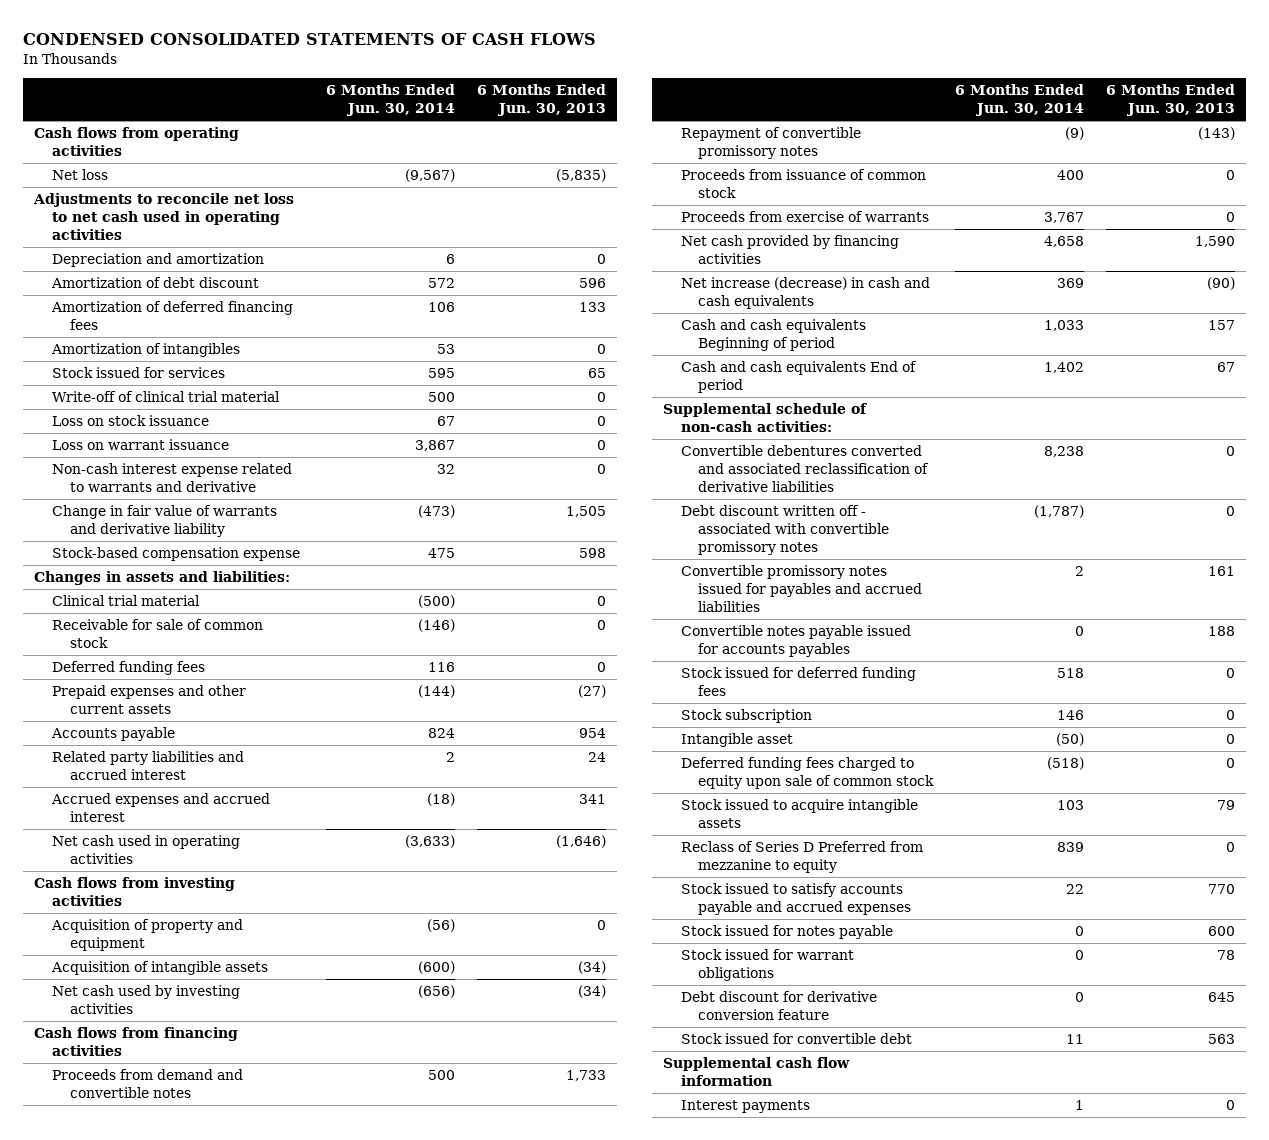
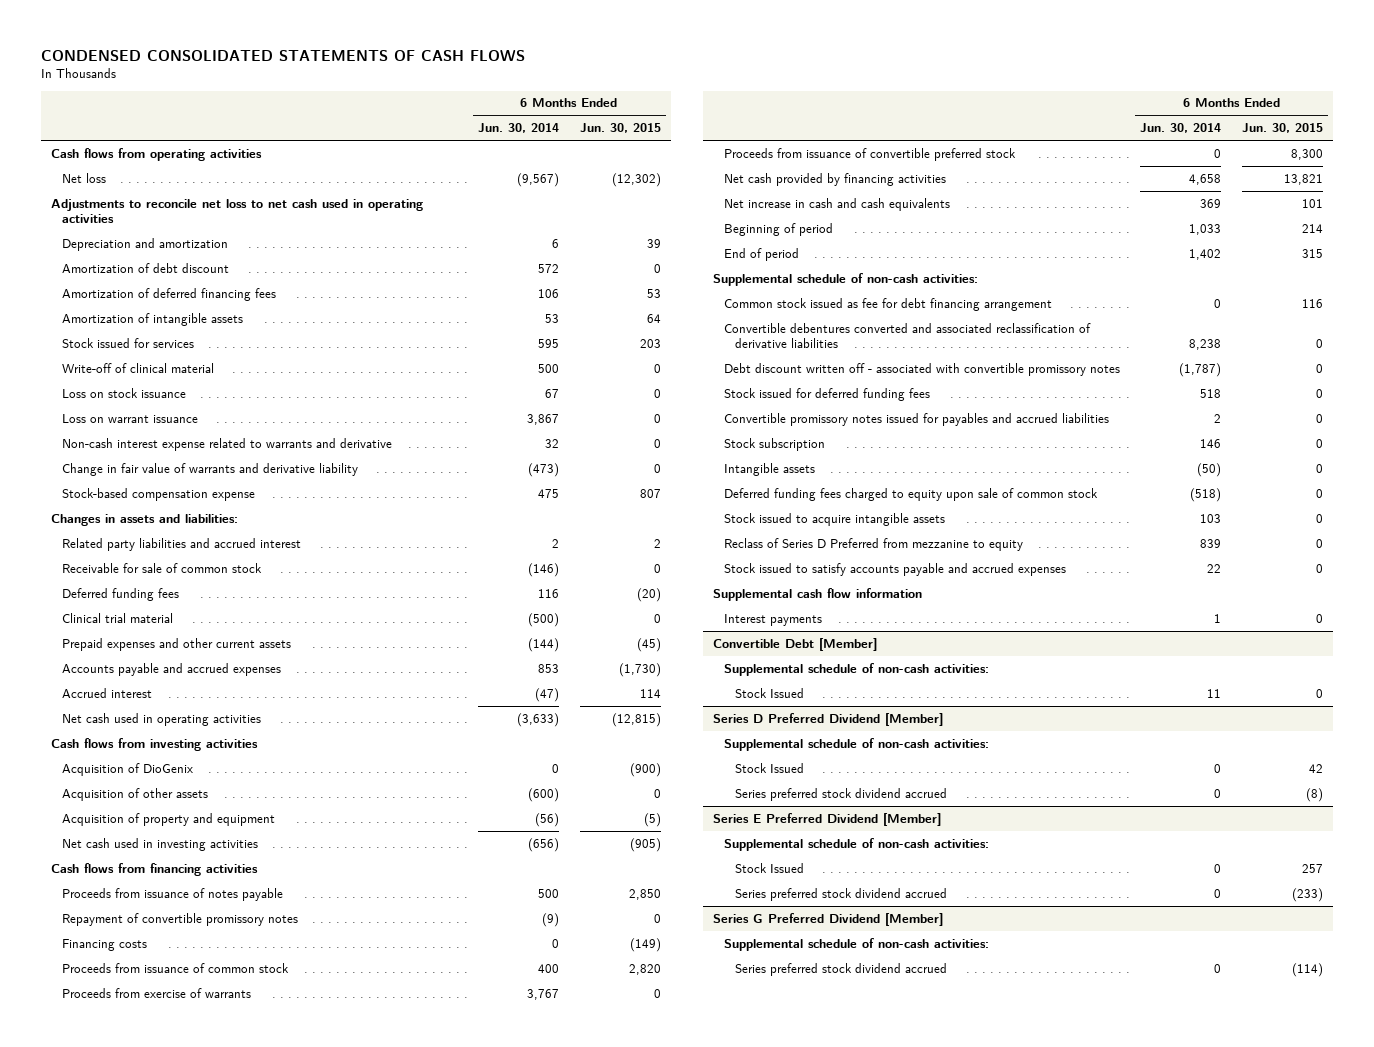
[477,84,607,117] 6 Months Ended Jun. 30, 2013 -> none
none -> [579,123,661,134] Jun. 30, 2015
[50,343,240,358] Amortization of intangibles -> [61,312,243,326] Amortization of intangible assets
[51,391,280,403] Write-off of clinical trial material -> [61,362,214,373] Write-off of clinical material
[51,751,244,780] Related party liabilities and accrued interest -> [61,537,301,551] Related party liabilities and accrued interest
[51,595,200,607] Clinical trial material -> [61,612,173,623] Clinical trial material
[50,727,175,742] Accounts payable -> [61,662,281,676] Accounts payable and accrued expenses
[428,728,456,739] 824 -> [538,663,560,673] 853
[50,793,270,822] Accrued expenses and accrued interest -> [61,687,152,698] Accrued interest
[427,793,456,807] (18) -> [535,687,560,702] (47)
none -> [61,762,193,776] Acquisition of DioGenix
none -> [61,787,208,801] Acquisition of other assets
[50,961,268,976] Acquisition of intangible assets -> none
[51,985,240,1014] Net cash used by investing activities -> [61,837,258,851] Net cash used in investing activities
[51,1069,243,1098] Proceeds from demand and convertible notes -> [61,887,283,901] Proceeds from issuance of notes payable
none -> [61,938,147,951] Financing costs
none -> [723,147,1016,161] Proceeds from issuance of convertible preferred stock
[680,277,930,309] Net increase (decrease) in cash and cash equivalents -> [723,197,950,211] Net increase in cash and cash equivalents
[680,319,866,351] Cash and cash equivalents Beginning of period -> [723,222,833,236] Beginning of period
[680,361,917,393] Cash and cash equivalents End of period -> [723,247,799,261] End of period
none -> [723,297,1052,311] Common stock issued as fee for debt financing arrangement
[680,625,911,657] Convertible notes payable issued for accounts payables -> none
[680,565,923,612] Convertible promissory notes issued for payables and accrued liabilities -> [723,412,1109,426] Convertible promissory notes issued for payables and accrued liabilities
[680,733,793,748] Intangible asset -> [723,462,815,476] Intangible assets
[680,925,893,940] Stock issued for notes payable -> none
[680,949,854,981] Stock issued for warrant obligations -> none
[680,991,877,1020] Debt discount for derivative conversion feature -> none
[680,1033,912,1045] Stock issued for convertible debt -> none
none -> [713,637,878,651] Convertible Debt [Member]
none -> [723,662,989,676] Supplemental schedule of non-cash activities:
none -> [734,687,804,698] Stock Issued
none -> [713,712,944,726] Series D Preferred Dividend [Member]
none -> [723,737,989,751] Supplemental schedule of non-cash activities:
none -> [734,762,804,773] Stock Issued
none -> [734,787,947,801] Series preferred stock dividend accrued
none -> [713,812,942,826] Series E Preferred Dividend [Member]
none -> [723,837,989,851] Supplemental schedule of non-cash activities:
none -> [734,862,804,873] Stock Issued
none -> [734,887,947,901] Series preferred stock dividend accrued
none -> [713,912,944,926] Series G Preferred Dividend [Member]
none -> [723,937,989,951] Supplemental schedule of non-cash activities:
none -> [734,962,947,976] Series preferred stock dividend accrued

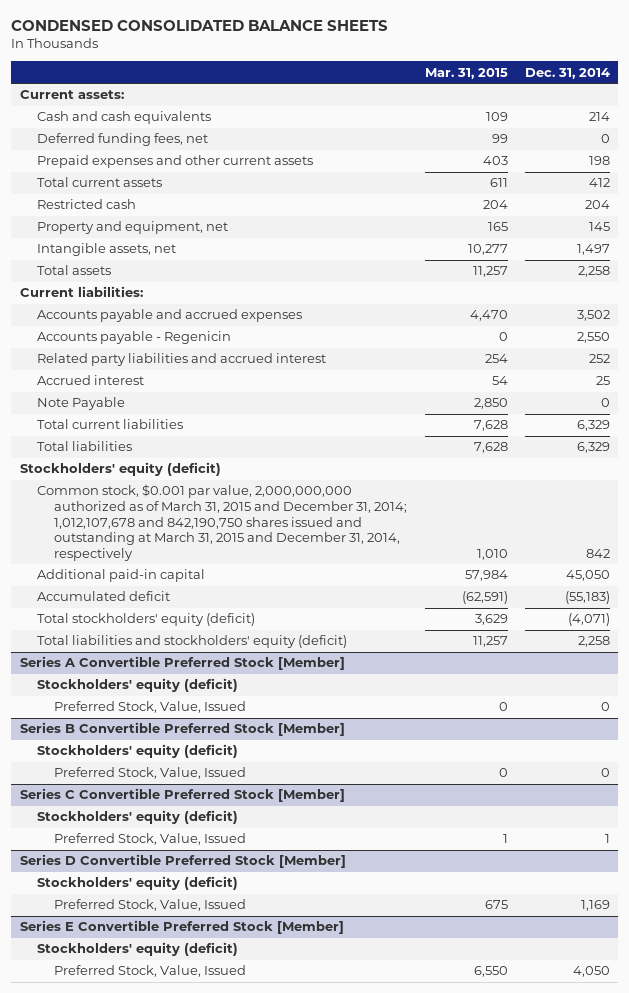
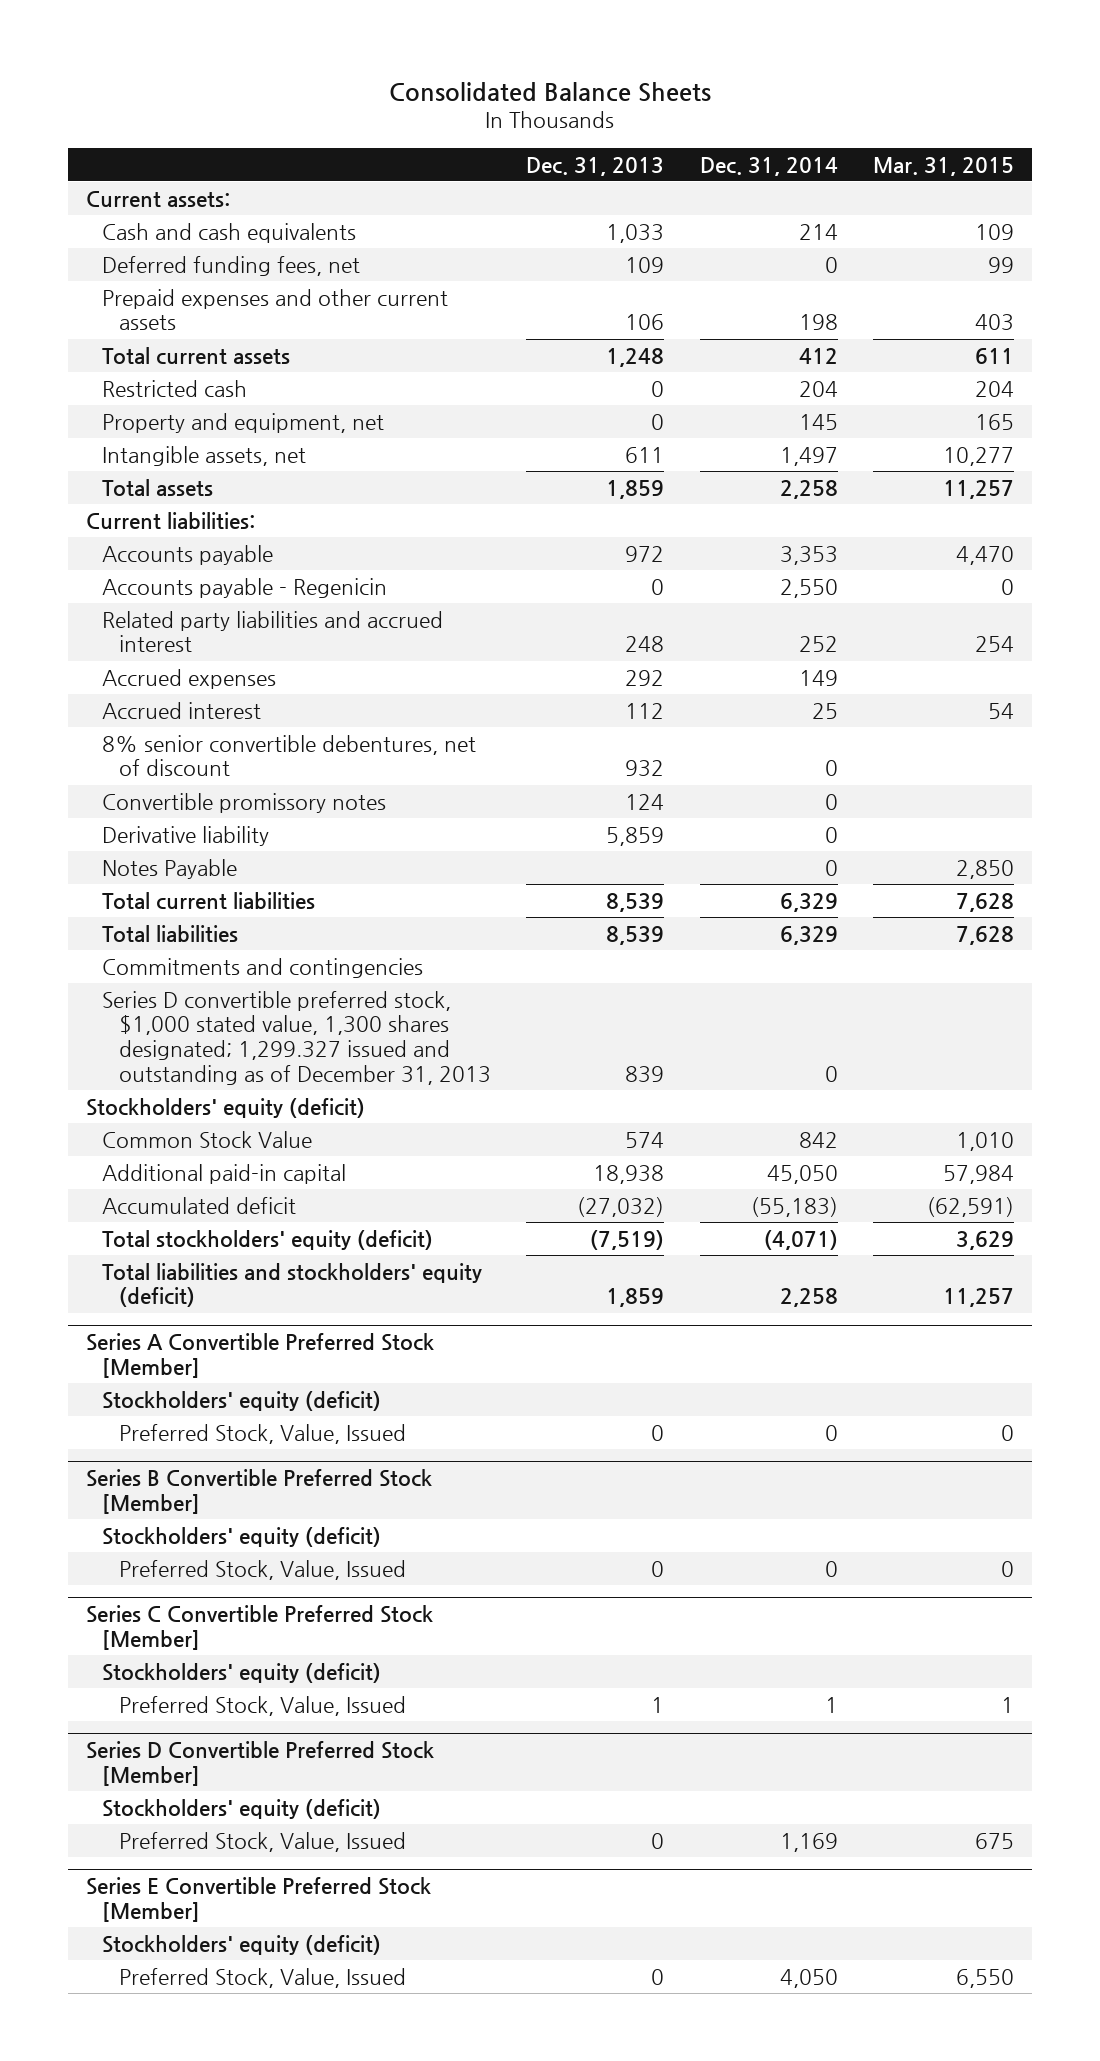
[10,19,388,31] CONDENSED CONSOLIDATED BALANCE SHEETS -> [388,81,711,102] Consolidated Balance Sheets
none -> [526,156,665,176] Dec. 31, 2013
[36,309,302,323] Accounts payable and accrued expenses -> none
none -> [102,544,274,565] Accounts payable
none -> [102,668,277,689] Accrued expenses
none -> [102,734,477,777] 8% senior convertible debentures, net of discount
none -> [102,792,387,813] Convertible promissory notes
none -> [102,825,270,846] Derivative liability
[36,397,125,411] Note Payable -> [102,858,238,879] Notes Payable
none -> [102,957,424,978] Commitments and contingencies
none -> [102,990,491,1085] Series D convertible preferred stock, $1,000 stated value, 1,300 shares designated; 1,299.327 issued and outstanding as of December 31, 2013
[36,484,408,561] Common stock, $0.001 par value, 2,000,000,000 authorized as of March 31, 2015 and December 31, 2014; 1,012,107,678 and 842,190,750 shares issued and outstanding at March 31, 2015 and December 31, 2014, respectively -> [102,1130,313,1148] Common Stock Value

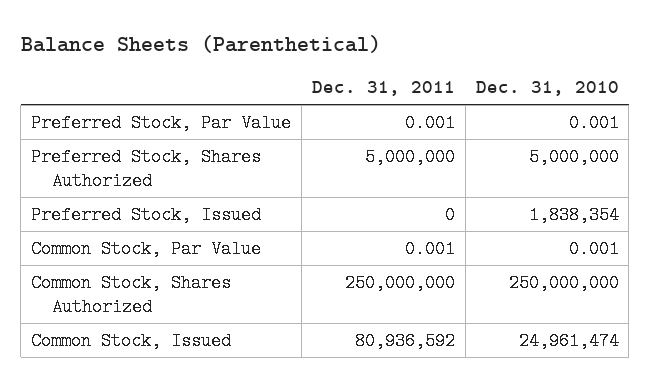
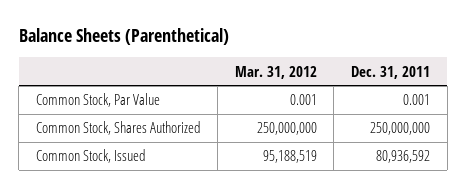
[475,81,619,97] Dec. 31, 2010 -> none
none -> [234,65,317,79] Mar. 31, 2012
[31,113,292,132] Preferred Stock, Par Value -> none
[31,147,262,191] Preferred Stock, Shares Authorized -> none
[31,205,262,224] Preferred Stock, Issued -> none

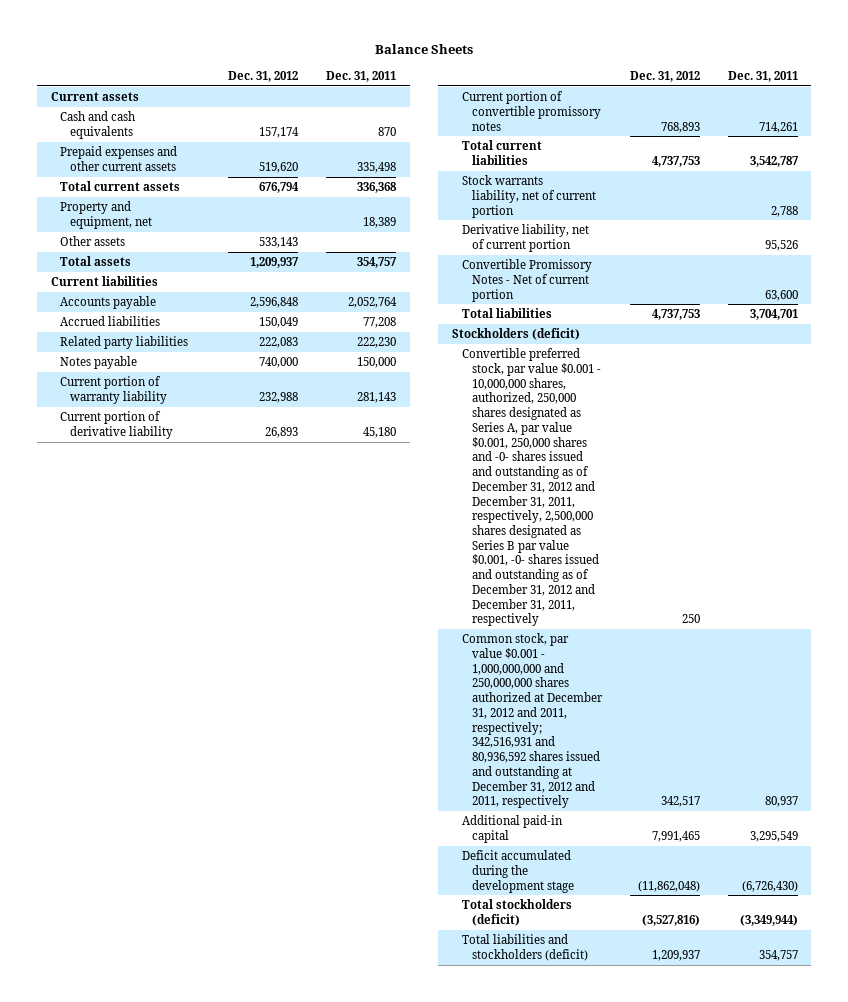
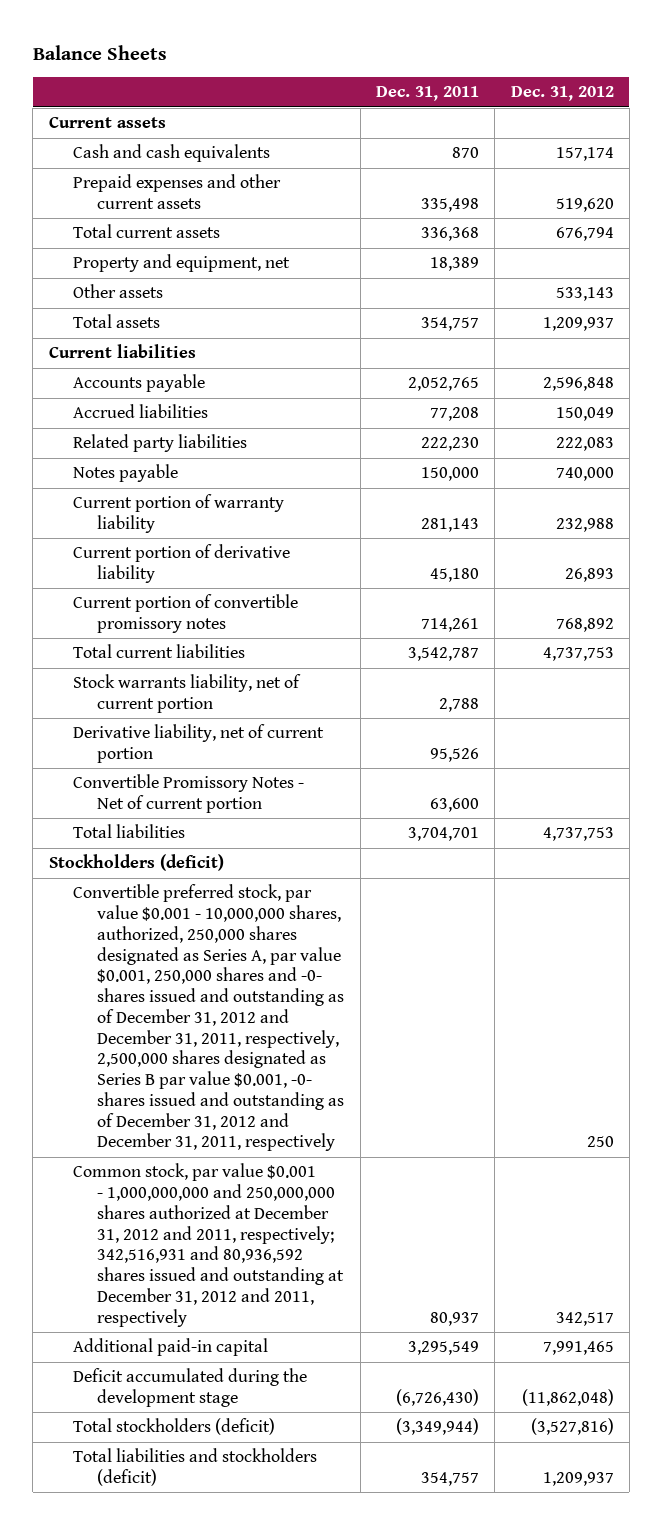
[347,297,397,309] 2,052,764 -> [408,377,480,392] 2,052,765
[660,121,700,133] 768,893 -> [555,618,614,633] 768,892

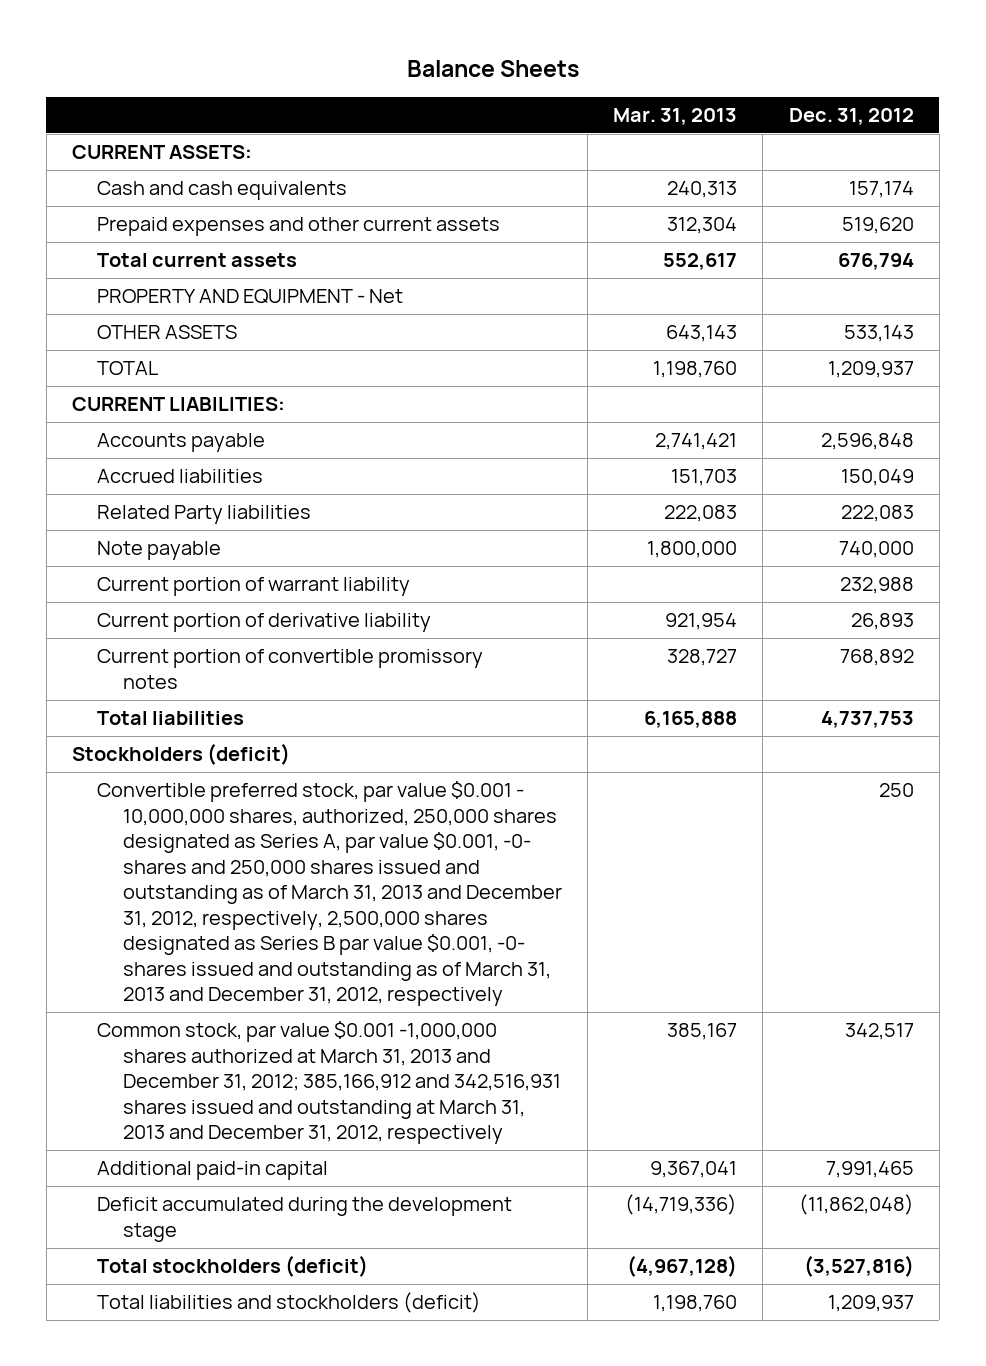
[376,86,480,102] Dec. 31, 2011 -> none
none -> [613,108,738,126] Mar. 31, 2013
[48,117,166,129] Current assets -> [71,145,252,160] CURRENT ASSETS:
[72,254,290,273] Property and equipment, net -> [97,289,404,305] PROPERTY AND EQUIPMENT - Net
[72,284,163,299] Other assets -> [97,325,238,340] OTHER ASSETS
[72,314,160,329] Total assets -> [97,361,159,376] TOTAL
[48,344,196,359] Current liabilities -> [71,397,285,412] CURRENT LIABILITIES:
[72,434,247,453] Related party liabilities -> [97,505,312,525] Related Party liabilities
[72,464,178,483] Notes payable -> [97,541,222,561] Note payable
[72,494,284,534] Current portion of warranty liability -> [97,577,411,597] Current portion of warrant liability
[72,644,245,659] Total current liabilities -> none
[72,674,301,714] Stock warrants liability, net of current portion -> none
[72,724,324,764] Derivative liability, net of current portion -> none
[72,774,304,814] Convertible Promissory Notes - Net of current portion -> none
[72,884,345,1152] Convertible preferred stock, par value $0.001 - 10,000,000 shares, authorized, 250,000 shares designated as Series A, par value $0.001, 250,000 shares and -0- shares issued and outstanding as of December 31, 2012 and December 31, 2011, respectively, 2,500,000 shares designated as Series B par value $0.001, -0- shares issued and outstanding as of December 31, 2012 and December 31, 2011, respectively -> [97,781,562,1006] Convertible preferred stock, par value $0.001 - 10,000,000 shares, authorized, 250,000 shares designated as Series A, par value $0.001, -0- shares and 250,000 shares issued and outstanding as of March 31, 2013 and December 31, 2012, respectively, 2,500,000 shares designated as Series B par value $0.001, -0- shares issued and outstanding as of March 31, 2013 and December 31, 2012, respectively
[72,1163,345,1327] Common stock, par value $0.001 - 1,000,000,000 and 250,000,000 shares authorized at December 31, 2012 and 2011, respectively; 342,516,931 and 80,936,592 shares issued and outstanding at December 31, 2012 and 2011, respectively -> [97,1021,561,1145] Common stock, par value $0.001 -1,000,000 shares authorized at March 31, 2013 and December 31, 2012; 385,166,912 and 342,516,931 shares issued and outstanding at March 31, 2013 and December 31, 2012, respectively

